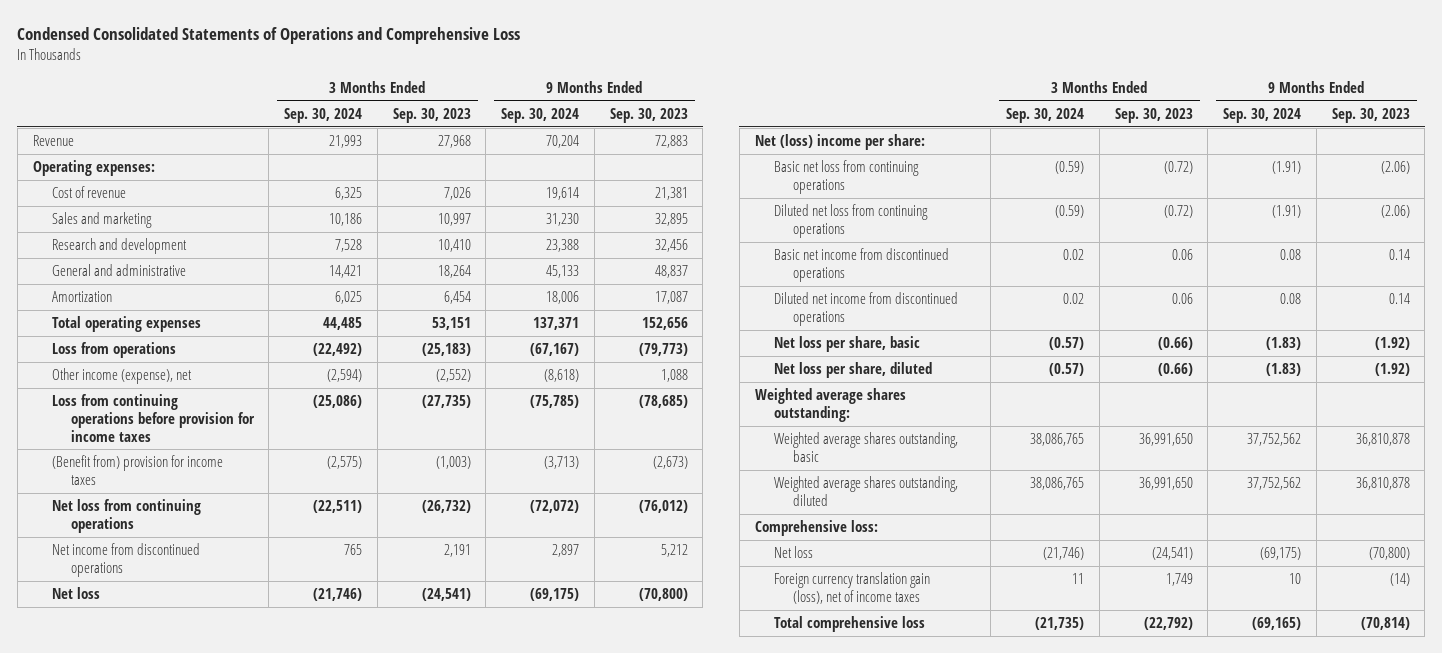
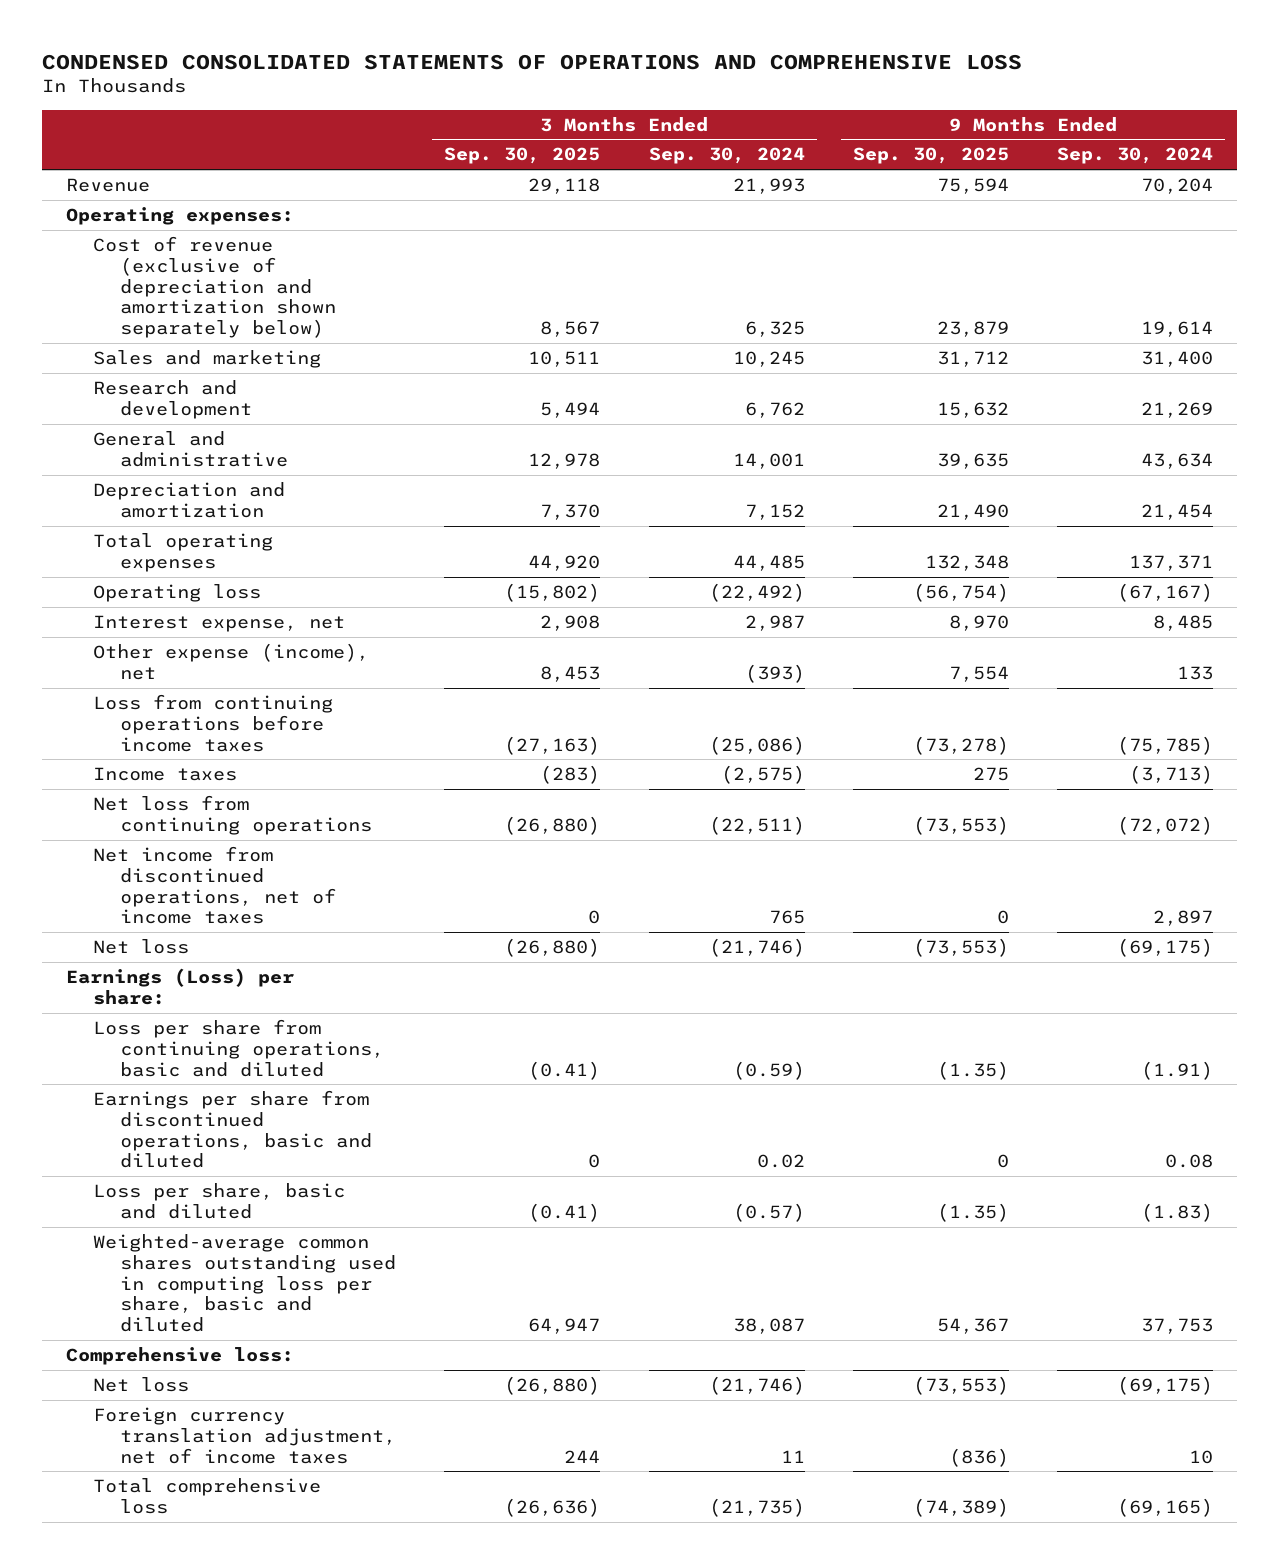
[17,27,521,45] Condensed Consolidated Statements of Operations and Comprehensive Loss -> [42,54,1023,71] CONDENSED CONSOLIDATED STATEMENTS OF OPERATIONS AND COMPREHENSIVE LOSS
[392,107,471,123] Sep. 30, 2023 -> none
[609,107,688,123] Sep. 30, 2023 -> none
none -> [444,147,601,165] Sep. 30, 2025
none -> [852,147,1009,165] Sep. 30, 2025
[51,291,112,303] Amortization -> none
[51,186,126,199] Cost of revenue -> [93,235,336,339] Cost of revenue (exclusive of depreciation and amortization shown separately below)
[329,213,363,227] 10,186 -> [732,350,805,367] 10,245
[546,213,580,227] 31,230 -> [1141,350,1214,367] 31,400
[335,239,363,253] 7,528 -> [744,401,805,418] 6,762
[546,239,580,253] 23,388 -> [1141,401,1214,418] 21,269
[329,265,363,279] 14,421 -> [732,452,805,469] 14,001
[546,265,580,279] 45,133 -> [1141,452,1214,469] 43,634
none -> [93,481,286,518] Depreciation and amortization
[51,342,176,359] Loss from operations -> [93,583,262,602] Operating loss
none -> [93,614,346,632] Interest expense, net
[51,368,192,385] Other income (expense), net -> [93,642,370,680] Other expense (income), net
[327,369,363,383] (2,594) -> [744,663,805,683] (393)
[544,369,580,383] (8,618) -> [1177,665,1214,680] 133
[51,394,255,442] Loss from continuing operations before provision for income taxes -> [93,693,334,752] Loss from continuing operations before income taxes
[51,455,223,485] (Benefit from) provision for income taxes -> [93,766,238,781] Income taxes
[51,543,200,577] Net income from discontinued operations -> [93,845,336,925] Net income from discontinued operations, net of income taxes
[773,204,928,238] Diluted net loss from continuing operations -> none
[773,292,958,326] Diluted net income from discontinued operations -> none
[773,362,932,379] Net loss per share, diluted -> none
[754,388,906,422] Weighted average shares outstanding: -> none
[773,432,958,462] Weighted average shares outstanding, basic -> none
[754,134,925,151] Net (loss) income per share: -> [66,967,295,1005] Earnings (Loss) per share:
[773,160,919,194] Basic net loss from continuing operations -> [93,1018,384,1077] Loss per share from continuing operations, basic and diluted
[773,248,949,282] Basic net income from discontinued operations -> [93,1089,372,1169] Earnings per share from discontinued operations, basic and diluted
[773,336,920,353] Net loss per share, basic -> [93,1182,346,1219] Loss per share, basic and diluted
[773,476,958,506] Weighted average shares outstanding, diluted -> [93,1233,396,1333] Weighted-average common shares outstanding used in computing loss per share, basic and diluted
[1030,477,1085,491] 38,086,765 -> [732,1318,805,1335] 38,087
[1247,477,1302,491] 37,752,562 -> [1141,1318,1214,1335] 37,753
[773,572,930,604] Foreign currency translation gain (loss), net of income taxes -> [93,1406,396,1464] Foreign currency translation adjustment, net of income taxes

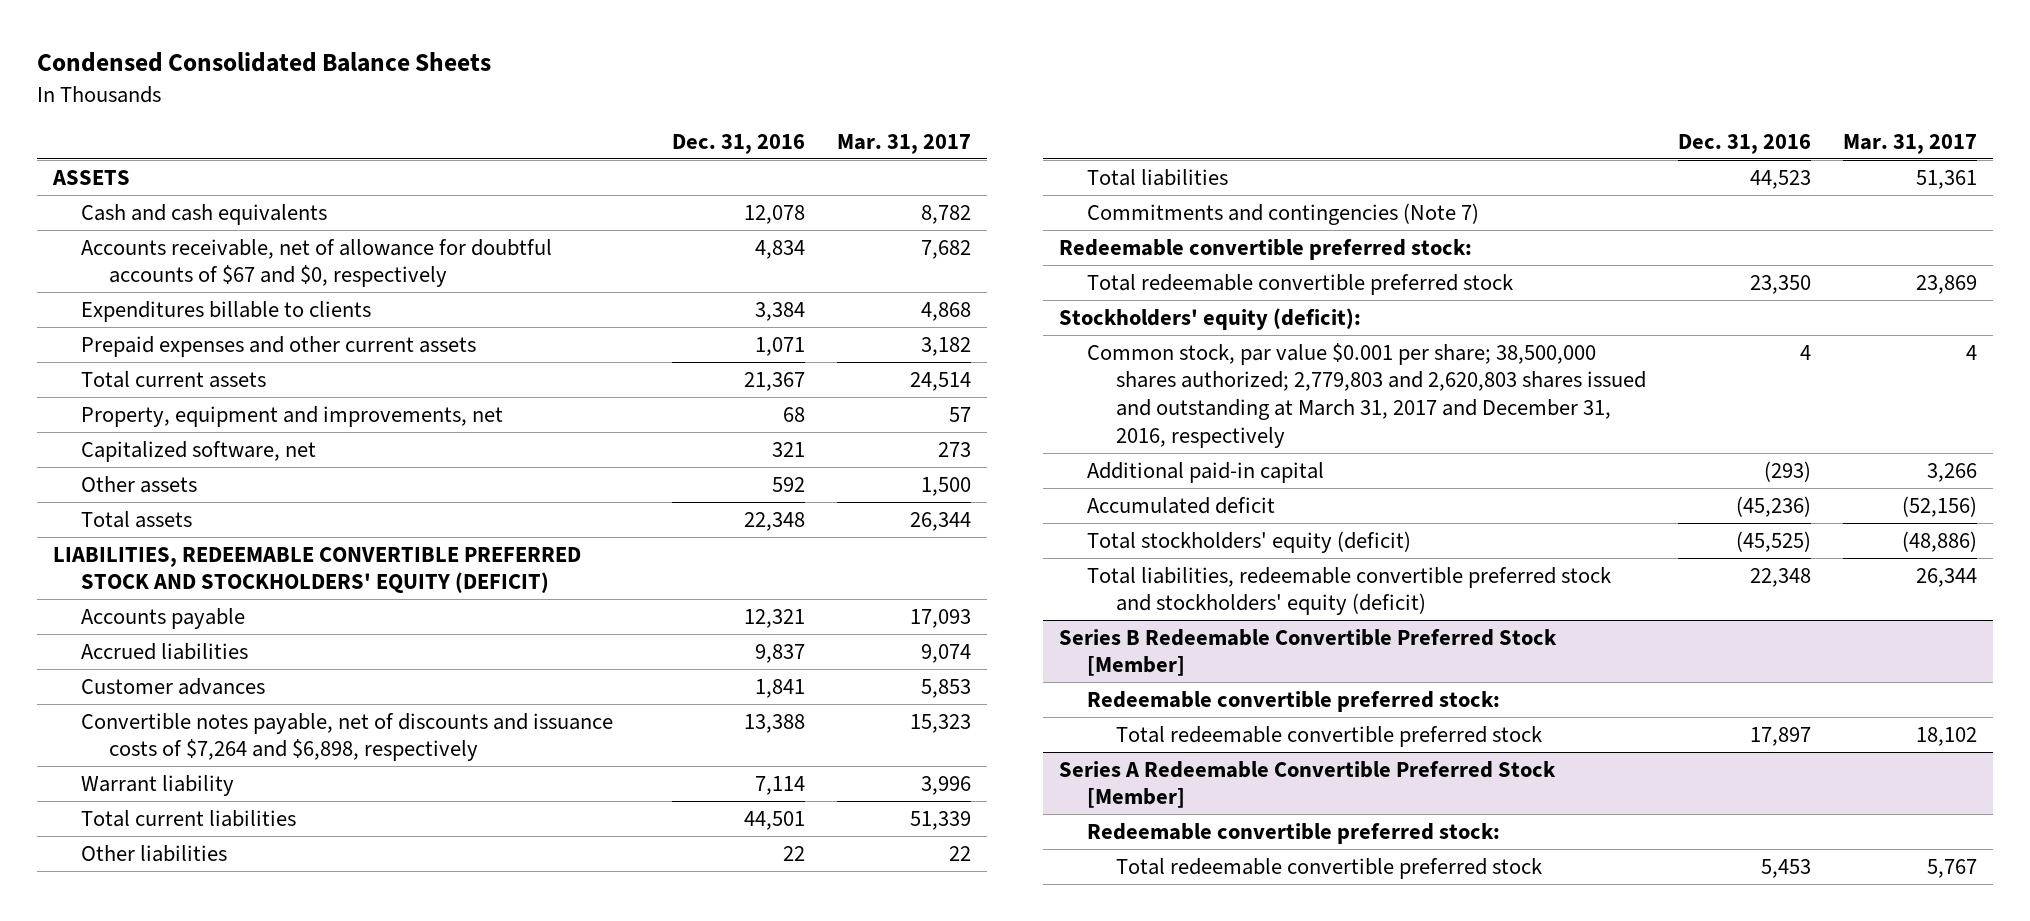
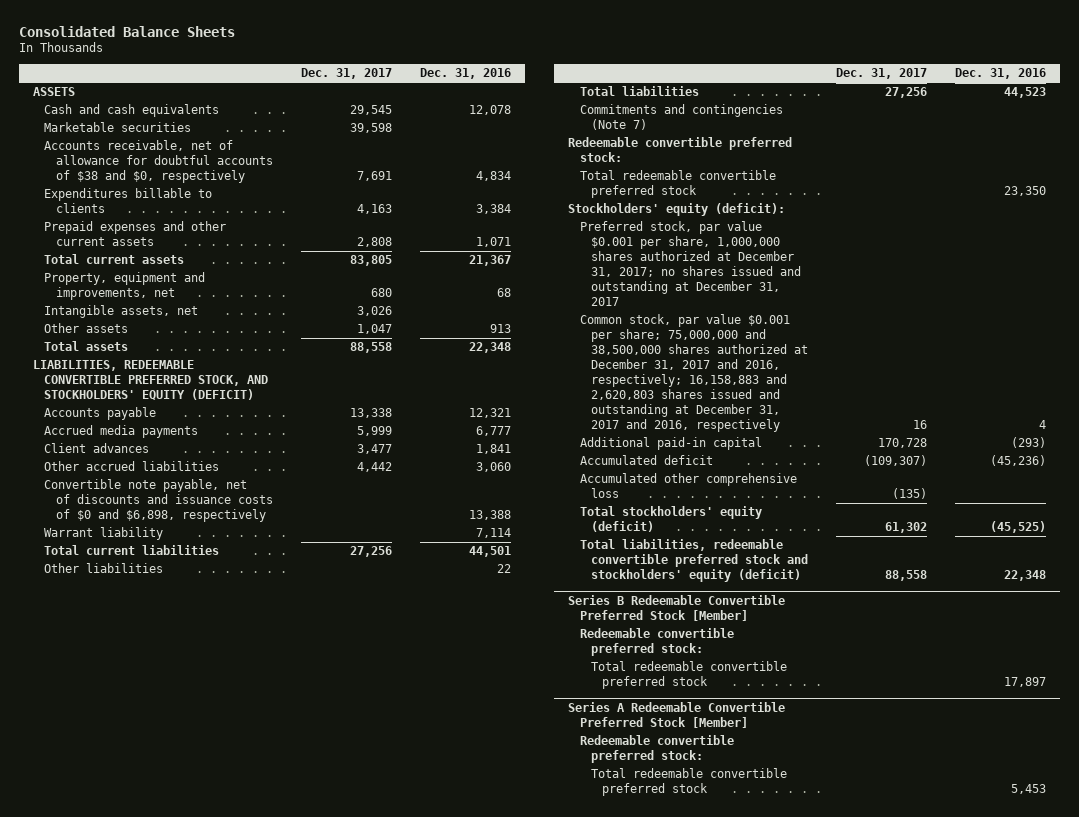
[36,52,491,73] Condensed Consolidated Balance Sheets -> [18,25,235,37] Consolidated Balance Sheets
[836,133,971,154] Mar. 31, 2017 -> none
none -> [300,68,392,80] Dec. 31, 2017
none -> [44,122,192,133] Marketable securities
[81,238,553,288] Accounts receivable, net of allowance for doubtful accounts of $67 and $0, respectively -> [44,140,273,184] Accounts receivable, net of allowance for doubtful accounts of $38 and $0, respectively
[81,440,317,462] Capitalized software, net -> none
none -> [44,305,199,319] Intangible assets, net
[771,476,805,492] 592 -> [490,324,512,334] 913
[52,546,581,594] LIABILITIES, REDEEMABLE CONVERTIBLE PREFERRED STOCK AND STOCKHOLDERS' EQUITY (DEFICIT) -> [32,360,269,401] LIABILITIES, REDEEMABLE CONVERTIBLE PREFERRED STOCK, AND STOCKHOLDERS' EQUITY (DEFICIT)
[81,642,249,660] Accrued liabilities -> [44,425,199,439] Accrued media payments
[754,643,805,663] 9,837 -> [476,426,512,437] 6,777
[81,677,266,695] Customer advances -> [44,443,150,454] Client advances
none -> [44,461,220,472] Other accrued liabilities
[81,712,614,762] Convertible notes payable, net of discounts and issuance costs of $7,264 and $6,898, respectively -> [44,479,273,523] Convertible note payable, net of discounts and issuance costs of $0 and $6,898, respectively
none -> [579,221,802,306] Preferred stock, par value $0.001 per share, 1,000,000 shares authorized at December 31, 2017; no shares issued and outstanding at December 31, 2017
[1087,342,1646,448] Common stock, par value $0.001 per share; 38,500,000 shares authorized; 2,779,803 and 2,620,803 shares issued and outstanding at March 31, 2017 and December 31, 2016, respectively -> [579,314,809,432] Common stock, par value $0.001 per share; 75,000,000 and 38,500,000 shares authorized at December 31, 2017 and 2016, respectively; 16,158,883 and 2,620,803 shares issued and outstanding at December 31, 2017 and 2016, respectively
none -> [579,473,797,499] Accumulated other comprehensive loss

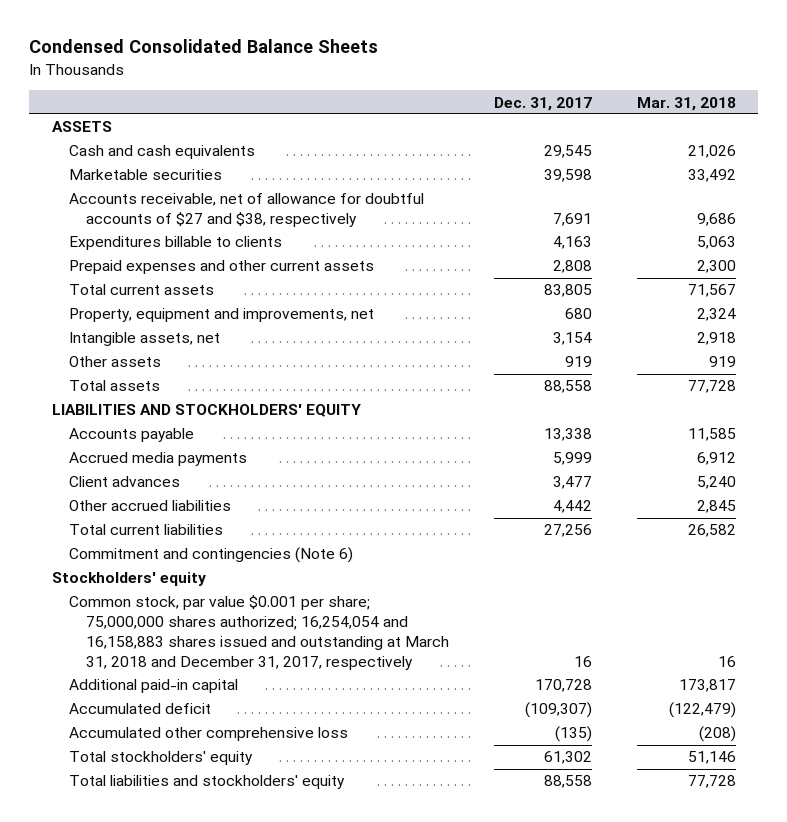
[18,25,235,37] Consolidated Balance Sheets -> [29,39,379,54] Condensed Consolidated Balance Sheets
[420,68,512,80] Dec. 31, 2016 -> none
none -> [636,96,736,111] Mar. 31, 2018
[44,140,273,184] Accounts receivable, net of allowance for doubtful accounts of $38 and $0, respectively -> [68,193,424,228] Accounts receivable, net of allowance for doubtful accounts of $27 and $38, respectively
[356,306,392,317] 3,026 -> [552,332,592,346] 3,154
[356,324,392,335] 1,047 -> [564,356,592,368] 919
[32,360,269,401] LIABILITIES, REDEEMABLE CONVERTIBLE PREFERRED STOCK, AND STOCKHOLDERS' EQUITY (DEFICIT) -> [51,404,361,418] LIABILITIES AND STOCKHOLDERS' EQUITY
[44,479,273,523] Convertible note payable, net of discounts and issuance costs of $0 and $6,898, respectively -> none
[44,527,164,541] Warrant liability -> none
[44,563,164,574] Other liabilities -> none
[579,86,699,97] Total liabilities -> none
[568,137,793,163] Redeemable convertible preferred stock: -> none
[579,170,776,199] Total redeemable convertible preferred stock -> none
[579,221,802,306] Preferred stock, par value $0.001 per share, 1,000,000 shares authorized at December 31, 2017; no shares issued and outstanding at December 31, 2017 -> none
[579,104,783,131] Commitments and contingencies (Note 7) -> [68,547,353,564] Commitment and contingencies (Note 6)
[568,203,786,217] Stockholders' equity (deficit): -> [51,572,206,587] Stockholders' equity
[579,314,809,432] Common stock, par value $0.001 per share; 75,000,000 and 38,500,000 shares authorized at December 31, 2017 and 2016, respectively; 16,158,883 and 2,620,803 shares issued and outstanding at December 31, 2017 and 2016, respectively -> [68,595,449,670] Common stock, par value $0.001 per share; 75,000,000 shares authorized; 16,254,054 and 16,158,883 shares issued and outstanding at March 31, 2018 and December 31, 2017, respectively
[568,594,786,621] Series B Redeemable Convertible Preferred Stock [Member] -> none
[579,628,734,657] Redeemable convertible preferred stock: -> none
[591,661,788,690] Total redeemable convertible preferred stock -> none
[568,701,786,728] Series A Redeemable Convertible Preferred Stock [Member] -> none
[579,735,734,764] Redeemable convertible preferred stock: -> none
[591,768,788,797] Total redeemable convertible preferred stock -> none
[579,506,762,533] Total stockholders' equity (deficit) -> [68,751,253,766] Total stockholders' equity
[579,539,809,583] Total liabilities, redeemable convertible preferred stock and stockholders' equity (deficit) -> [68,775,345,790] Total liabilities and stockholders' equity

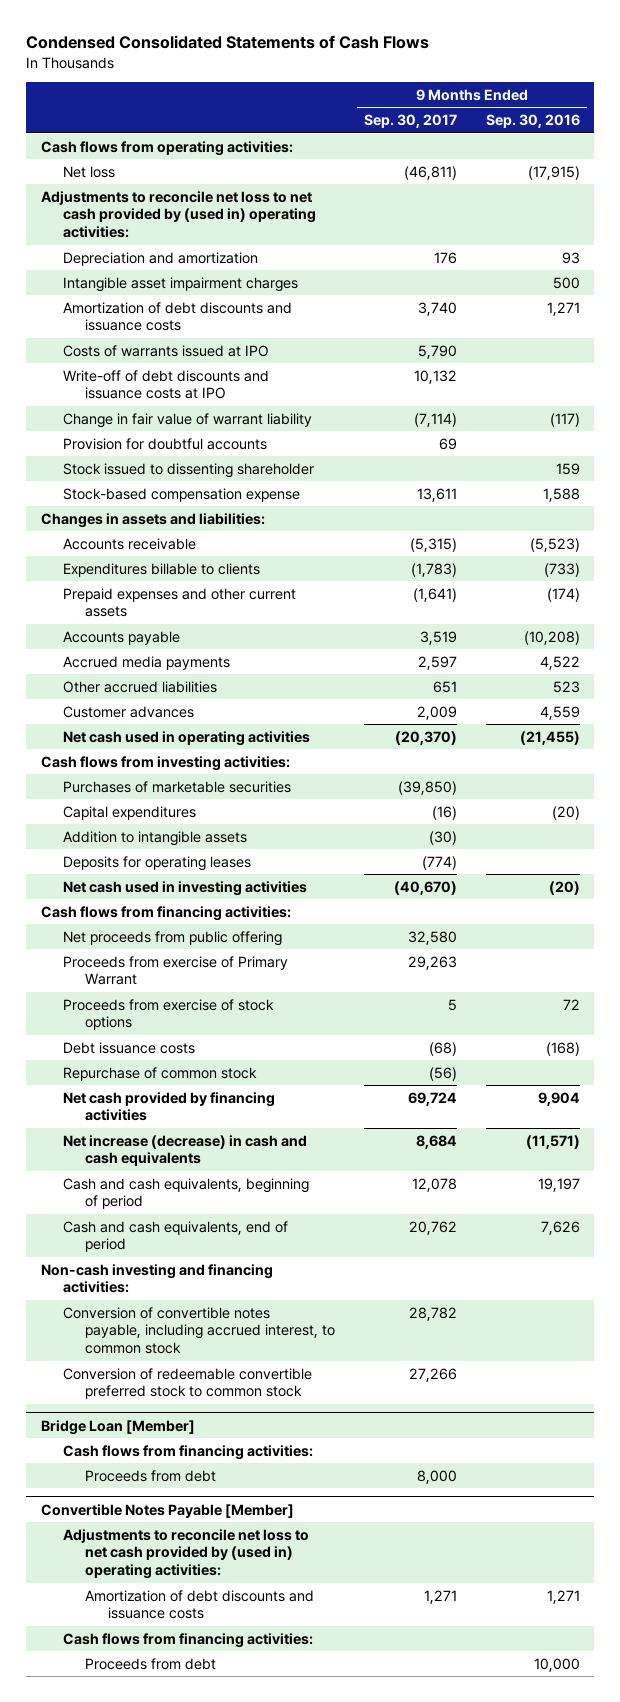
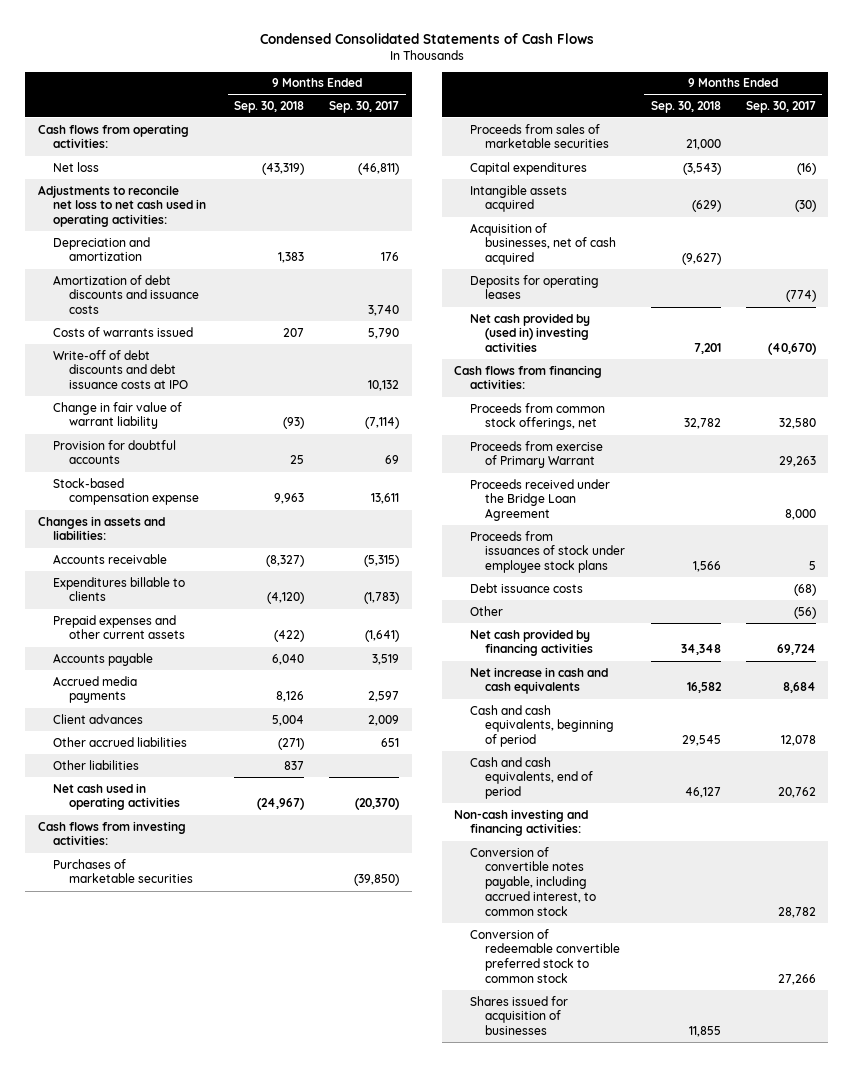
[485,114,580,129] Sep. 30, 2016 -> none
none -> [234,100,305,113] Sep. 30, 2018
[40,190,316,238] Adjustments to reconcile net loss to net cash provided by (used in) operating activities: -> [37,184,207,228] Adjustments to reconcile net loss to net cash used in operating activities:
[62,276,298,292] Intangible asset impairment charges -> none
[62,344,269,357] Costs of warrants issued at IPO -> [53,326,194,337] Costs of warrants issued
[62,369,269,400] Write-off of debt discounts and issuance costs at IPO -> [53,349,189,390] Write-off of debt discounts and debt issuance costs at IPO
[62,462,314,478] Stock issued to dissenting shareholder -> none
none -> [53,713,144,724] Client advances
[62,705,194,718] Customer advances -> none
none -> [53,759,140,770] Other liabilities
none -> [469,123,610,149] Proceeds from sales of marketable securities
[62,830,247,846] Addition to intangible assets -> [469,184,567,213] Intangible assets acquired
none -> [469,222,617,266] Acquisition of businesses, net of cash acquired
[62,880,307,896] Net cash used in investing activities -> [469,312,590,353] Net cash provided by (used in) investing activities
[62,930,282,946] Net proceeds from public offering -> [469,402,605,431] Proceeds from common stock offerings, net
[62,998,274,1031] Proceeds from exercise of stock options -> none
none -> [469,478,610,522] Proceeds received under the Bridge Loan Agreement
none -> [469,530,626,574] Proceeds from issuances of stock under employee stock plans
[62,1066,257,1081] Repurchase of common stock -> none
none -> [469,605,503,616] Other
[62,1134,307,1167] Net increase (decrease) in cash and cash equivalents -> [469,666,608,695] Net increase in cash and cash equivalents
[40,1419,195,1435] Bridge Loan [Member] -> none
[62,1444,313,1460] Cash flows from financing activities: -> none
[85,1469,217,1482] Proceeds from debt -> none
[40,1503,294,1518] Convertible Notes Payable [Member] -> none
[62,1528,309,1579] Adjustments to reconcile net loss to net cash provided by (used in) operating activities: -> none
[85,1589,315,1620] Amortization of debt discounts and issuance costs -> none
[62,1632,313,1648] Cash flows from financing activities: -> none
[85,1657,217,1670] Proceeds from debt -> none
none -> [469,995,568,1036] Shares issued for acquisition of businesses

